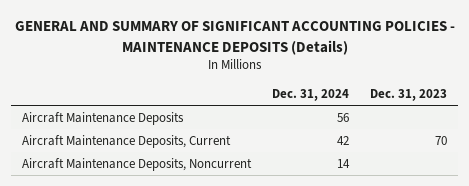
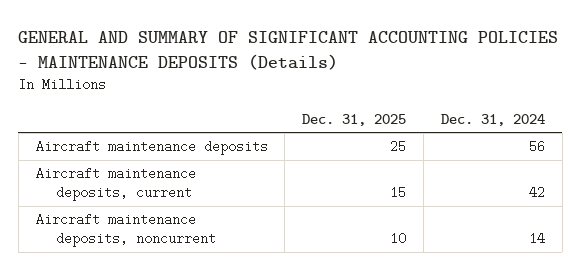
[370,89,448,102] Dec. 31, 2023 -> none
none -> [302,113,407,126] Dec. 31, 2025
[21,111,184,125] Aircraft Maintenance Deposits -> [35,140,268,156] Aircraft maintenance deposits
[21,134,231,148] Aircraft Maintenance Deposits, Current -> [35,167,196,202] Aircraft maintenance deposits, current
[21,157,252,171] Aircraft Maintenance Deposits, Noncurrent -> [35,213,217,248] Aircraft maintenance deposits, noncurrent

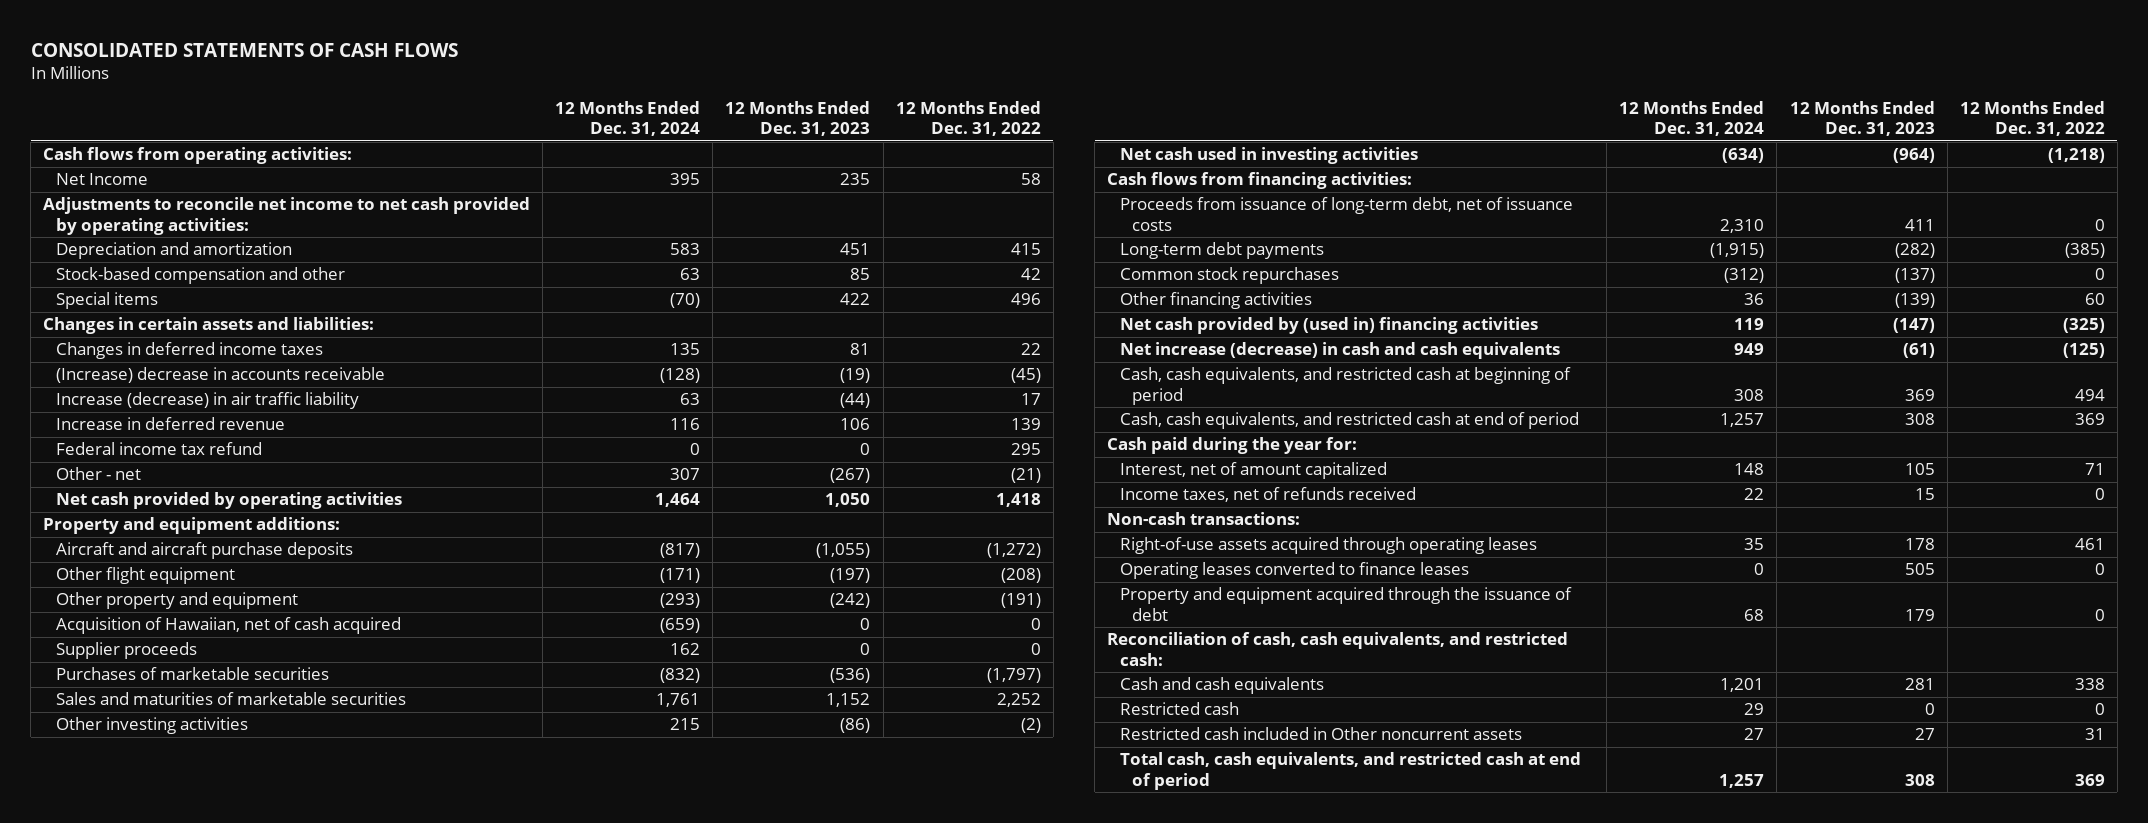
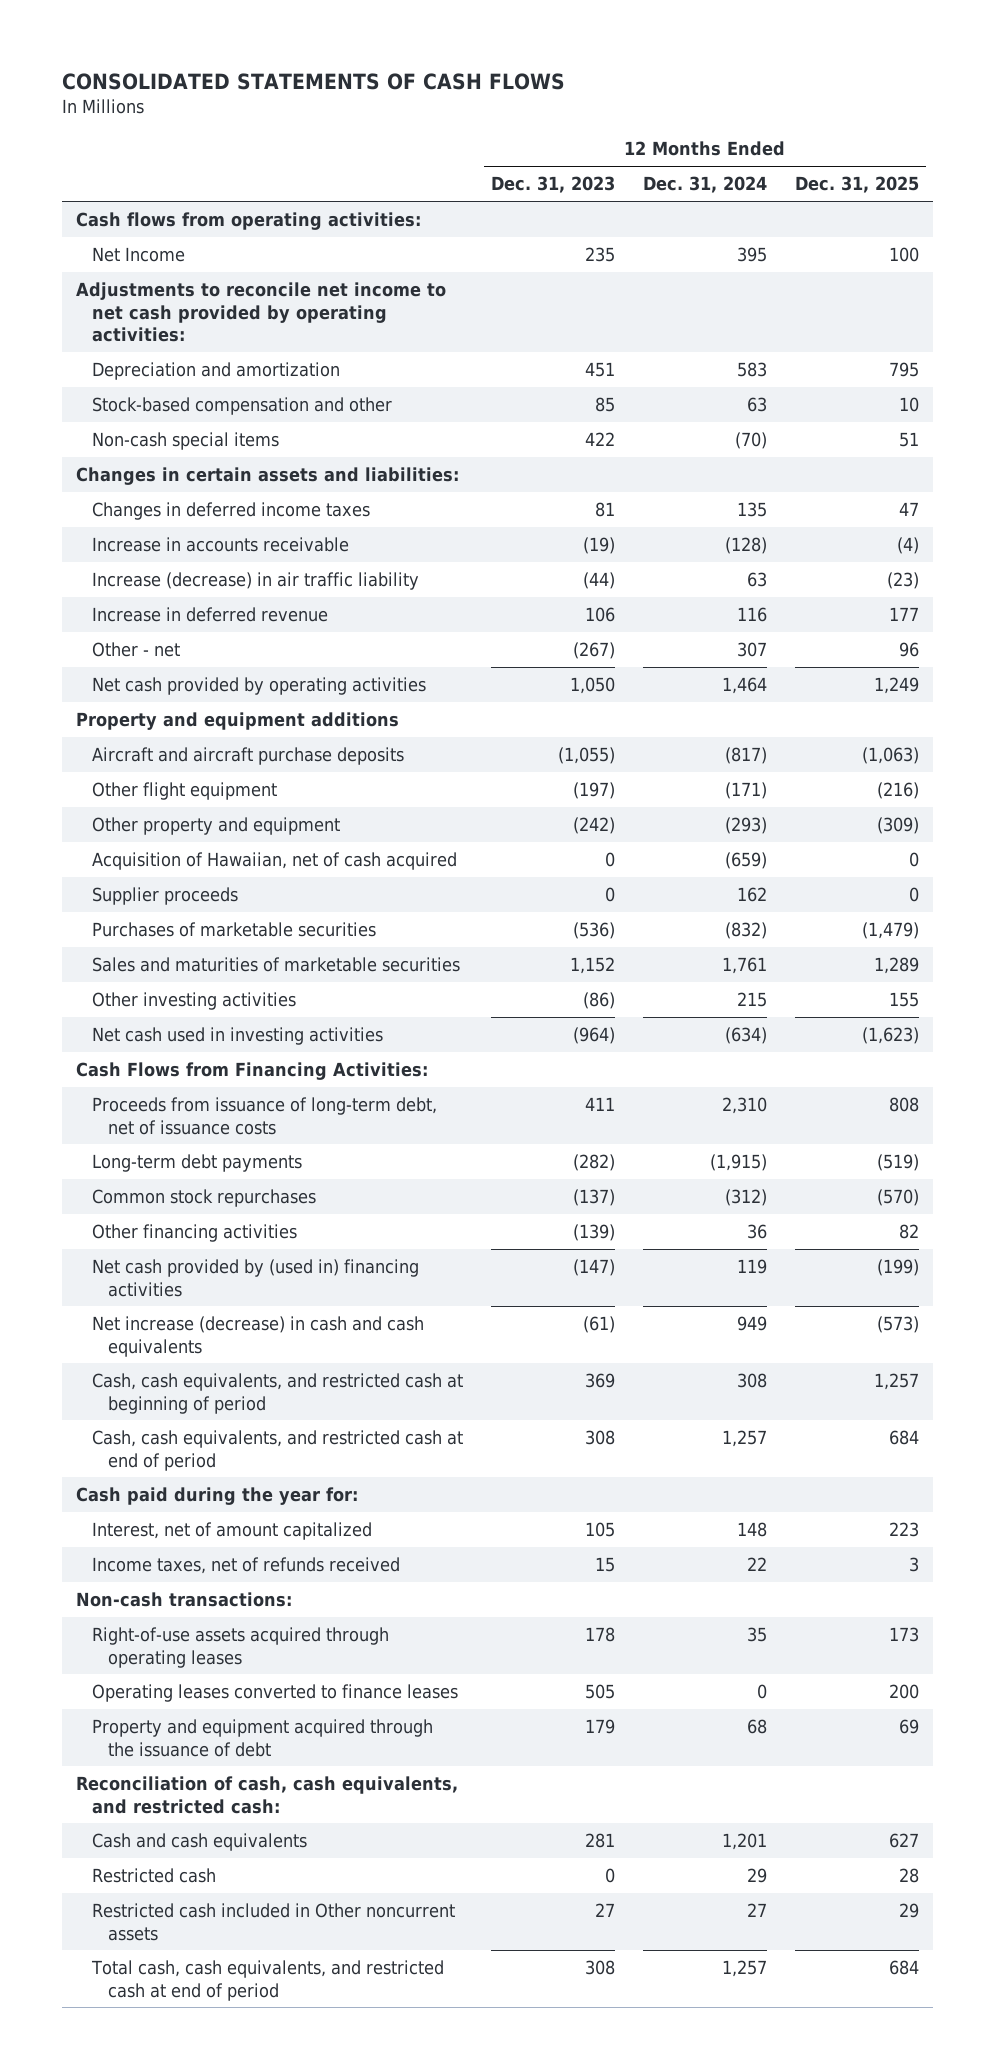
[895,101,1041,137] 12 Months Ended Dec. 31, 2022 -> none
none -> [795,176,920,194] Dec. 31, 2025
[55,292,158,310] Special items -> [91,432,279,451] Non-cash special items
[55,367,385,384] (Increase) decrease in accounts receivable -> [91,537,349,553] Increase in accounts receivable
[55,442,262,456] Federal income tax refund -> none
[43,517,341,535] Property and equipment additions: -> [75,712,399,731] Property and equipment additions
[1107,172,1413,190] Cash flows from financing activities: -> [75,1062,428,1081] Cash Flows from Financing Activities:

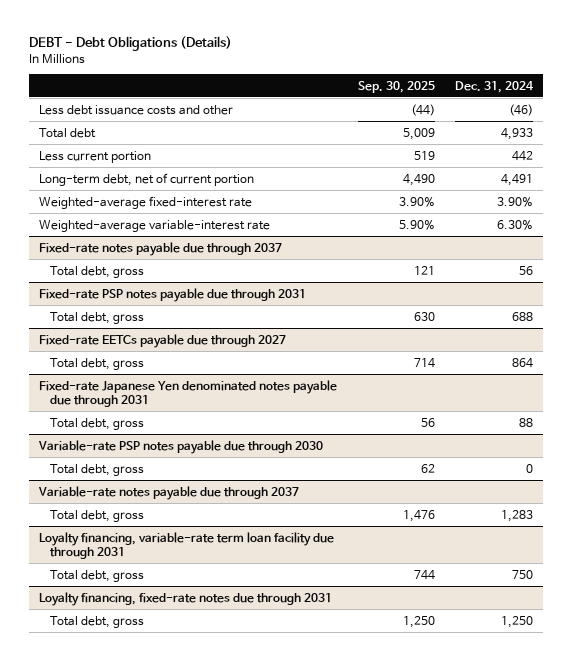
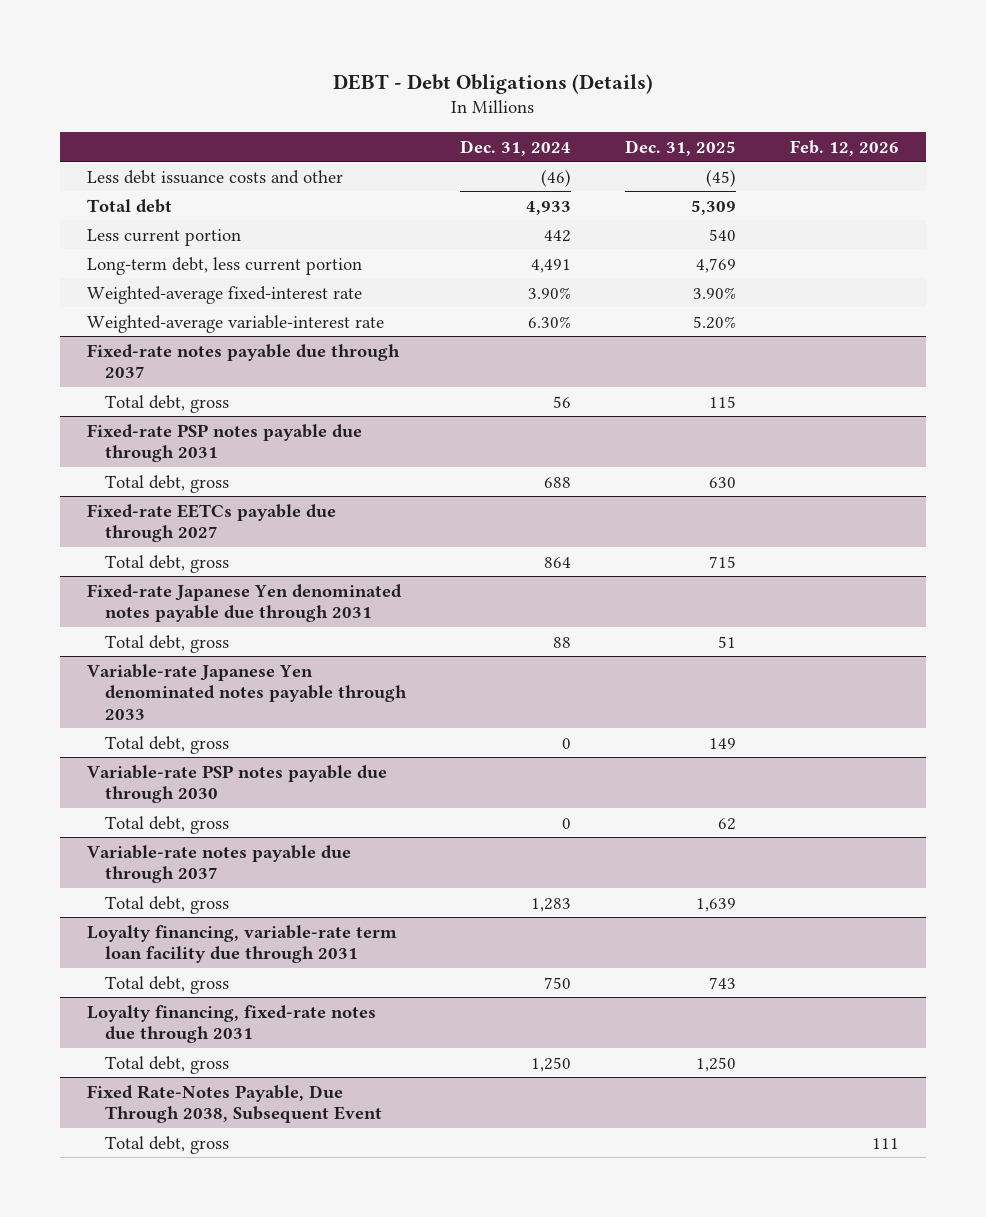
[357,80,435,93] Sep. 30, 2025 -> none
none -> [625,139,737,156] Dec. 31, 2025
none -> [790,139,900,156] Feb. 12, 2026
[39,172,255,186] Long-term debt, net of current portion -> [86,256,362,275] Long-term debt, less current portion
none -> [86,663,408,720] Variable-rate Japanese Yen denominated notes payable through 2033
none -> [105,735,230,754] Total debt, gross
none -> [86,1084,383,1124] Fixed Rate-Notes Payable, Due Through 2038, Subsequent Event
none -> [105,1135,230,1154] Total debt, gross

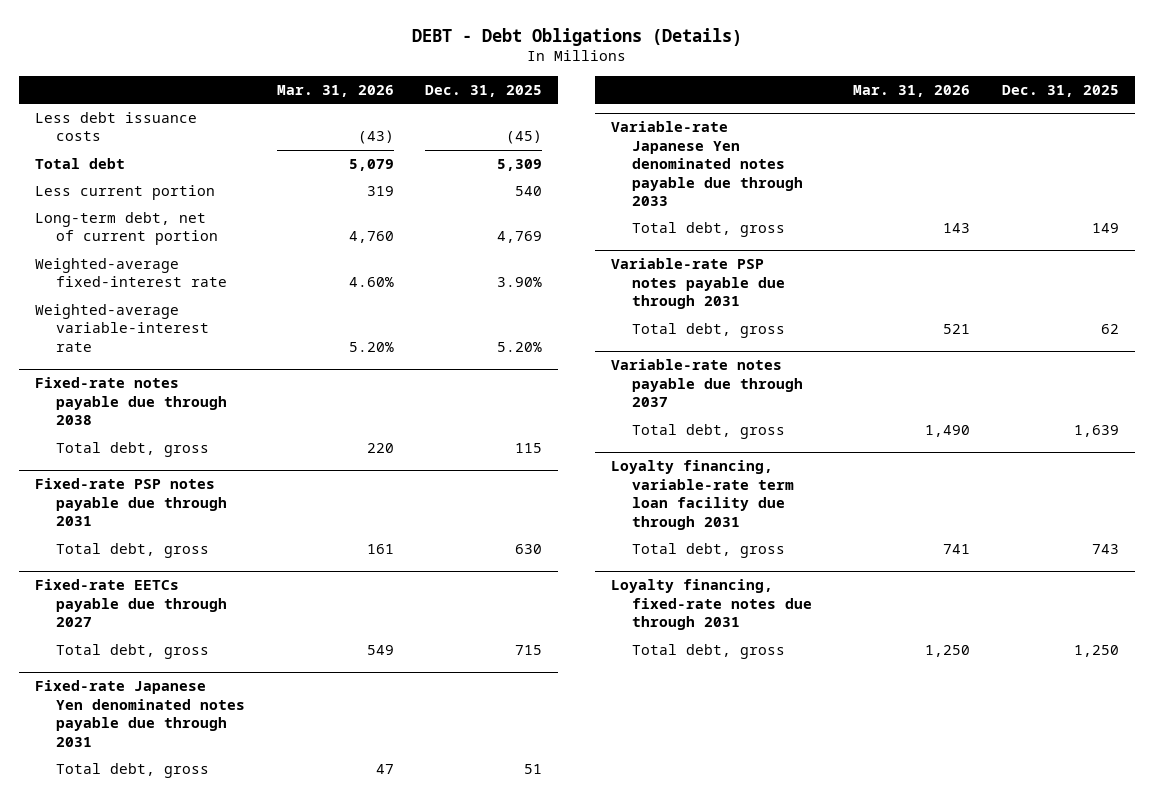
[460,139,572,156] Dec. 31, 2024 -> none
[790,139,900,156] Feb. 12, 2026 -> none
none -> [276,84,394,97] Mar. 31, 2026
[86,169,343,184] Less debt issuance costs and other -> [34,111,197,142] Less debt issuance costs
[86,256,362,275] Long-term debt, less current portion -> [34,211,218,246] Long-term debt, net of current portion
[86,343,400,379] Fixed-rate notes payable due through 2037 -> [34,377,227,426] Fixed-rate notes payable due through 2038
[86,663,408,720] Variable-rate Japanese Yen denominated notes payable through 2033 -> [611,121,804,207] Variable-rate Japanese Yen denominated notes payable due through 2033
[86,764,387,804] Variable-rate PSP notes payable due through 2030 -> [611,258,786,310] Variable-rate PSP notes payable due through 2031
[86,1084,383,1124] Fixed Rate-Notes Payable, Due Through 2038, Subsequent Event -> none
[105,1135,230,1154] Total debt, gross -> none

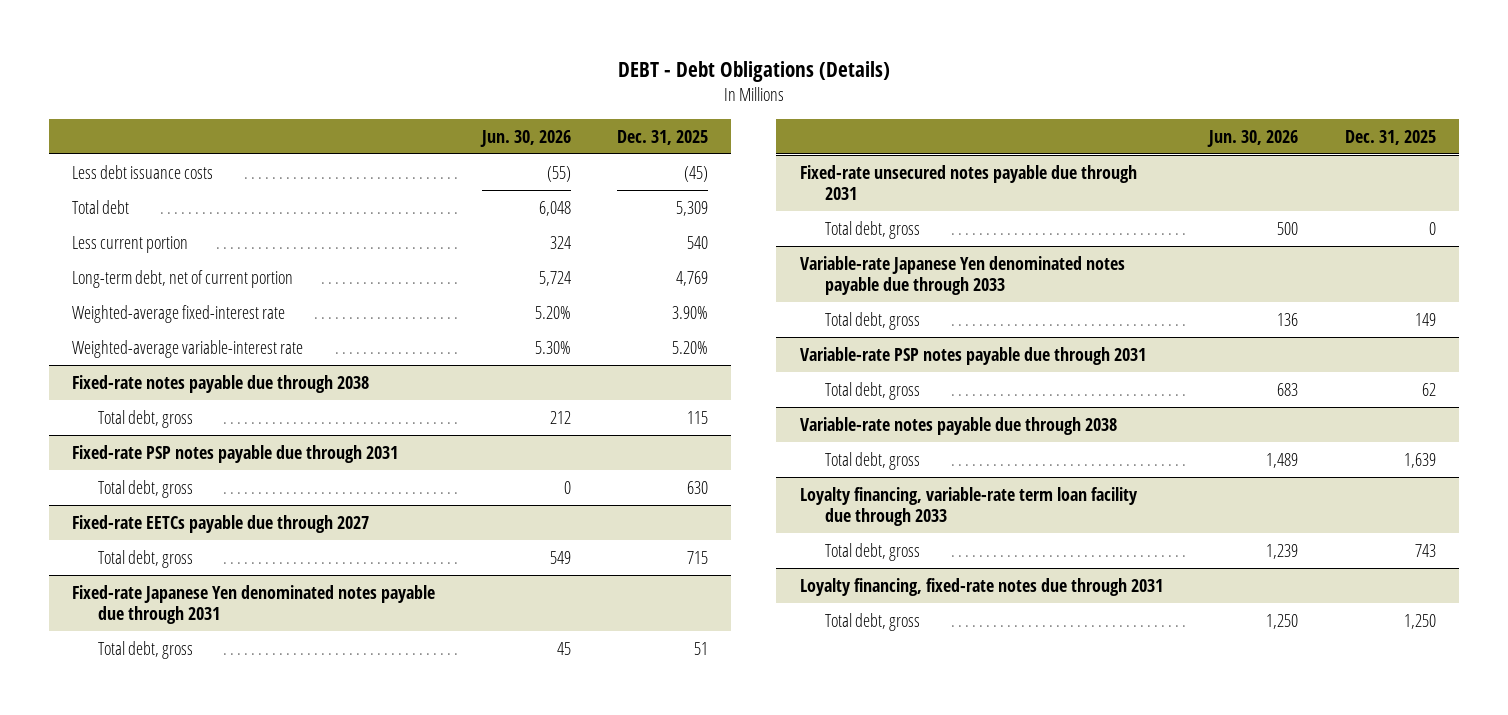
[276,84,394,97] Mar. 31, 2026 -> none
none -> [479,129,571,147] Jun. 30, 2026
none -> [799,164,1137,201] Fixed-rate unsecured notes payable due through 2031
none -> [825,220,921,239] Total debt, gross
[611,359,804,408] Variable-rate notes payable due through 2037 -> [799,416,1117,435] Variable-rate notes payable due through 2038
[611,460,795,530] Loyalty financing, variable-rate term loan facility due through 2031 -> [799,486,1138,527] Loyalty financing, variable-rate term loan facility due through 2033

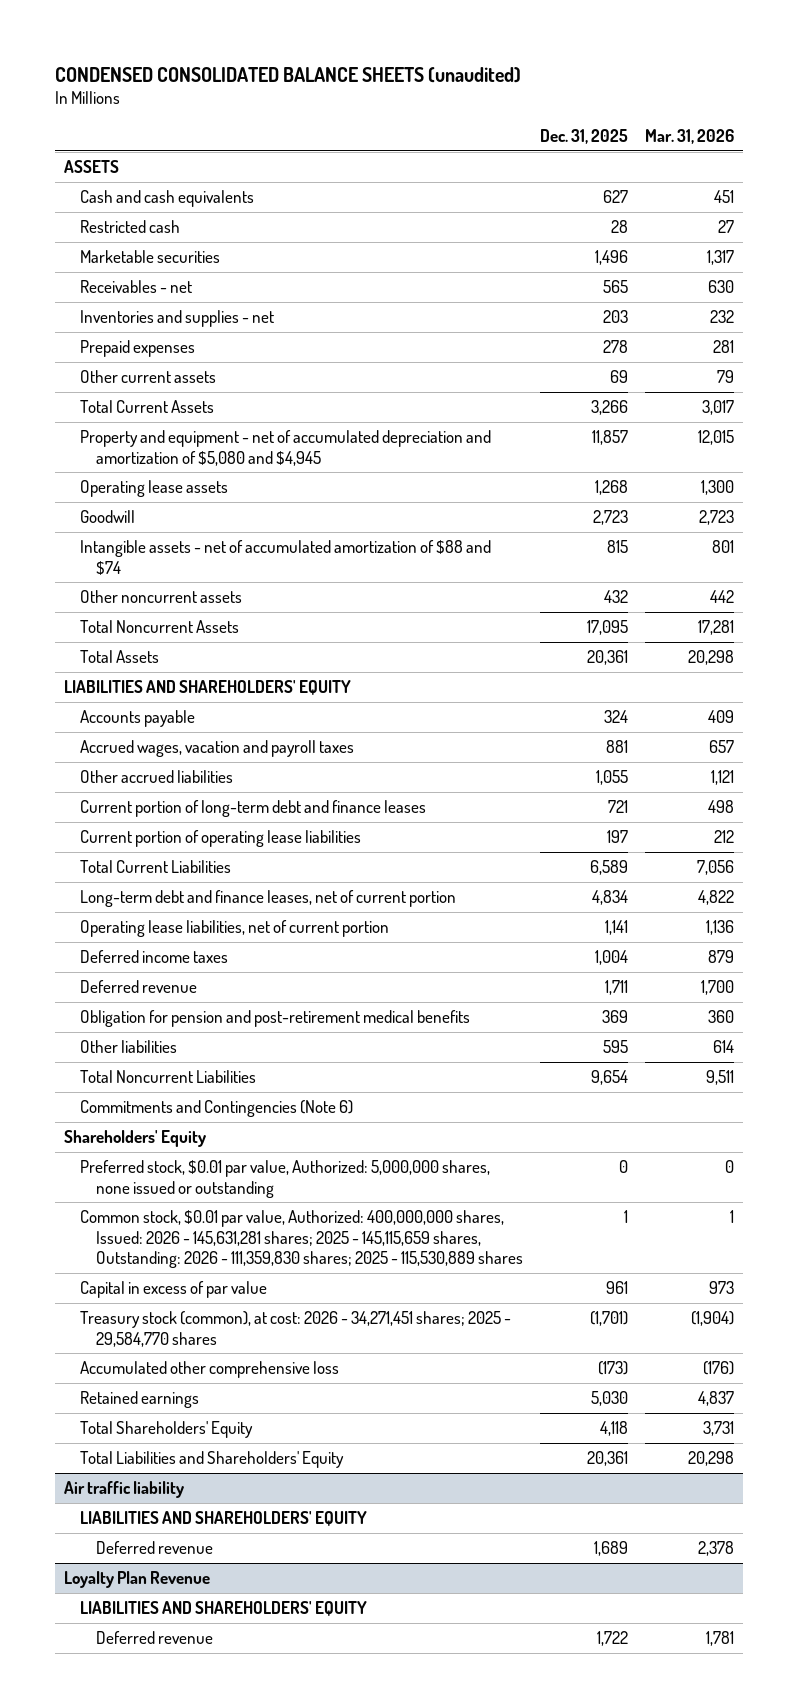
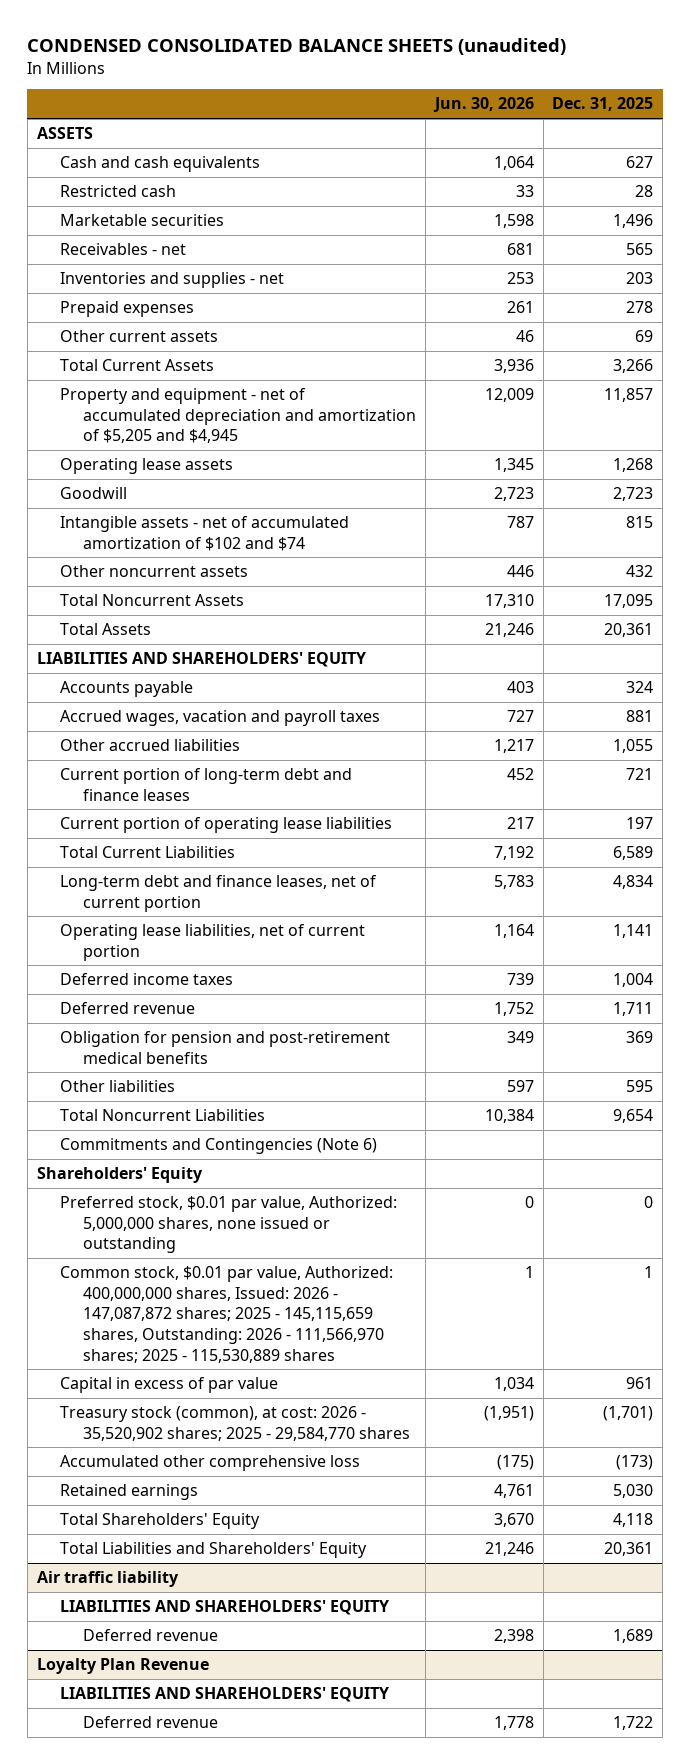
[645,129,735,145] Mar. 31, 2026 -> none
none -> [432,97,534,113] Jun. 30, 2026
[79,430,491,466] Property and equipment - net of accumulated depreciation and amortization of $5,080 and $4,945 -> [59,387,416,444] Property and equipment - net of accumulated depreciation and amortization of $5,205 and $4,945
[79,540,491,575] Intangible assets - net of accumulated amortization of $88 and $74 -> [59,515,349,551] Intangible assets - net of accumulated amortization of $102 and $74
[79,1210,523,1269] Common stock, $0.01 par value, Authorized: 400,000,000 shares, Issued: 2026 - 145,631,281 shares; 2025 - 145,115,659 shares, Outstanding: 2026 - 111,359,830 shares; 2025 - 115,530,889 shares -> [59,1265,393,1363] Common stock, $0.01 par value, Authorized: 400,000,000 shares, Issued: 2026 - 147,087,872 shares; 2025 - 145,115,659 shares, Outstanding: 2026 - 111,566,970 shares; 2025 - 115,530,889 shares
[79,1311,511,1347] Treasury stock (common), at cost: 2026 - 34,271,451 shares; 2025 - 29,584,770 shares -> [59,1405,410,1441] Treasury stock (common), at cost: 2026 - 35,520,902 shares; 2025 - 29,584,770 shares

